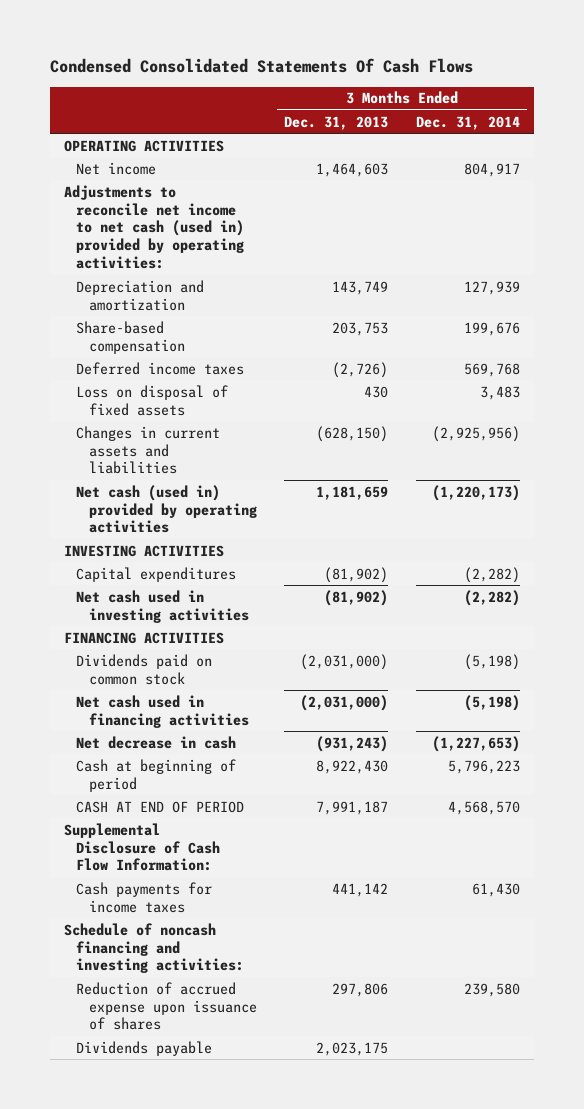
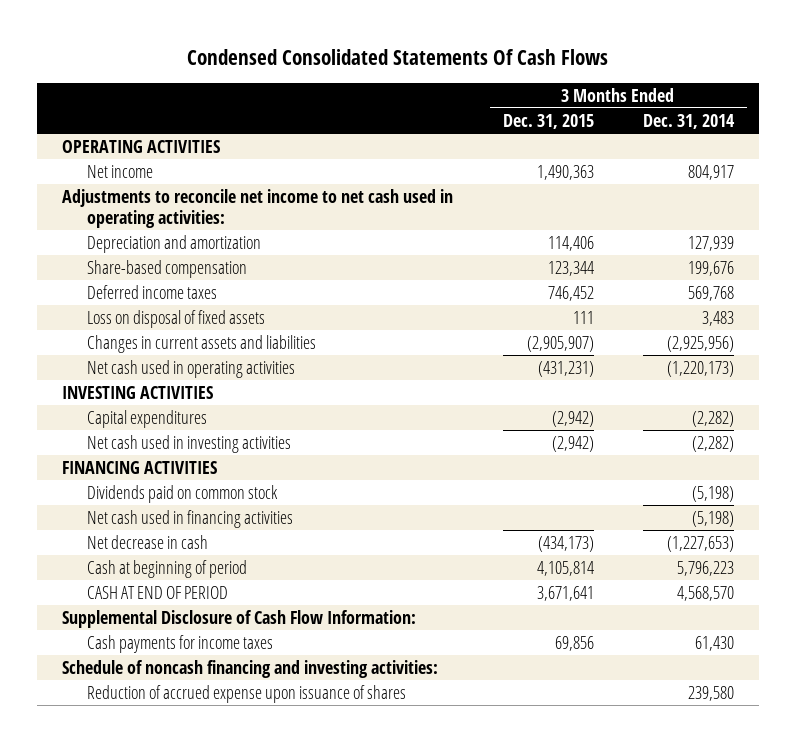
[284,115,389,130] Dec. 31, 2013 -> none
none -> [502,113,594,129] Dec. 31, 2015
[63,184,245,270] Adjustments to reconcile net income to net cash (used in) provided by operating activities: -> [61,188,453,228] Adjustments to reconcile net income to net cash used in operating activities:
[76,484,257,534] Net cash (used in) provided by operating activities -> [86,359,295,378] Net cash used in operating activities
[76,1040,213,1056] Dividends payable -> none

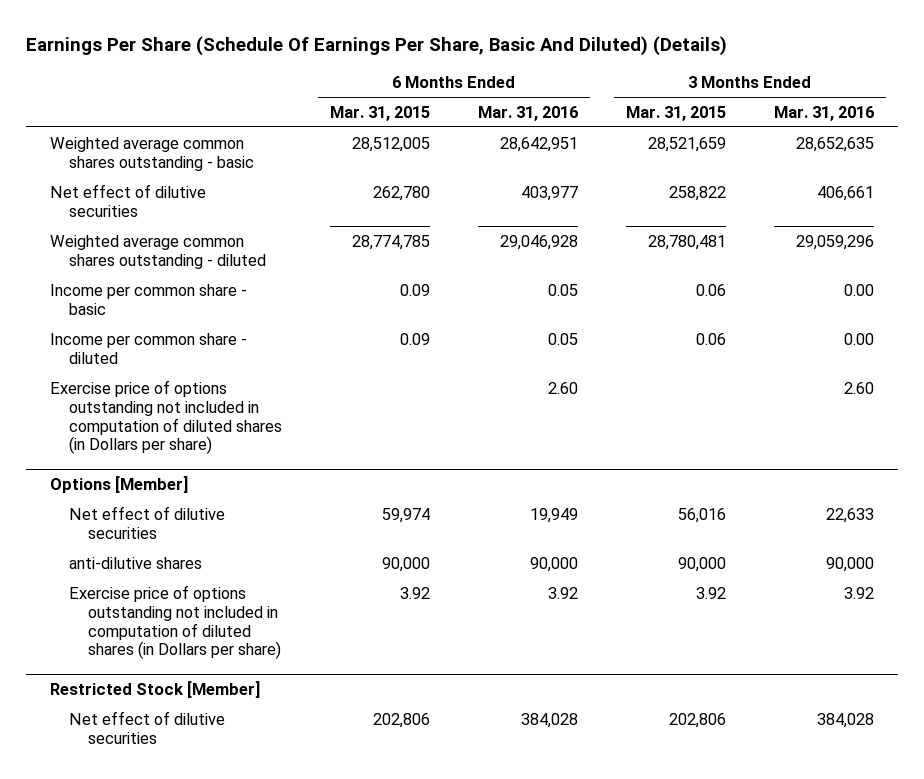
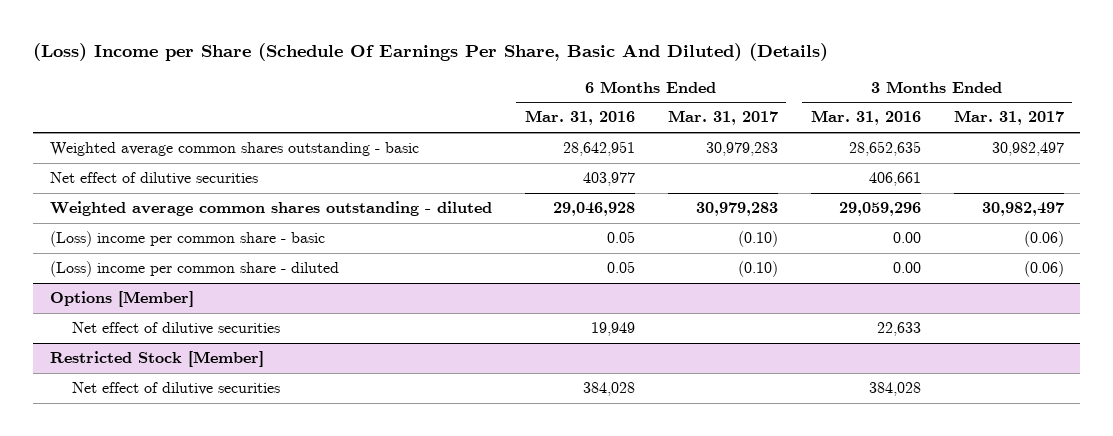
[26,36,728,57] Earnings Per Share (Schedule Of Earnings Per Share, Basic And Diluted) (Details) -> [33,43,829,62] (Loss) Income per Share (Schedule Of Earnings Per Share, Basic And Diluted) (Details)
[329,105,430,121] Mar. 31, 2015 -> none
[625,105,726,121] Mar. 31, 2015 -> none
none -> [667,110,778,126] Mar. 31, 2017
none -> [953,110,1064,126] Mar. 31, 2017
[50,379,282,455] Exercise price of options outstanding not included in computation of diluted shares (in Dollars per share) -> none
[50,283,248,315] Income per common share - basic -> [49,231,325,248] (Loss) income per common share - basic
[50,332,248,364] Income per common share - diluted -> [49,261,339,278] (Loss) income per common share - diluted
[68,556,202,569] anti-dilutive shares -> none
[68,584,281,660] Exercise price of options outstanding not included in computation of diluted shares (in Dollars per share) -> none

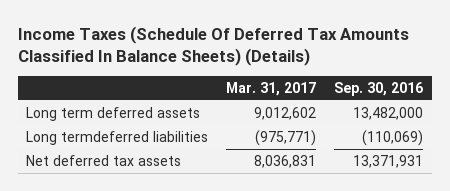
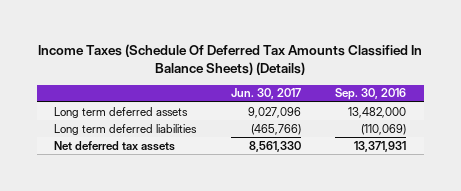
[226,81,317,96] Mar. 31, 2017 -> none
none -> [230,88,301,100] Jun. 30, 2017
[26,131,209,146] Long termdeferred liabilities -> [54,123,198,135] Long term deferred liabilities

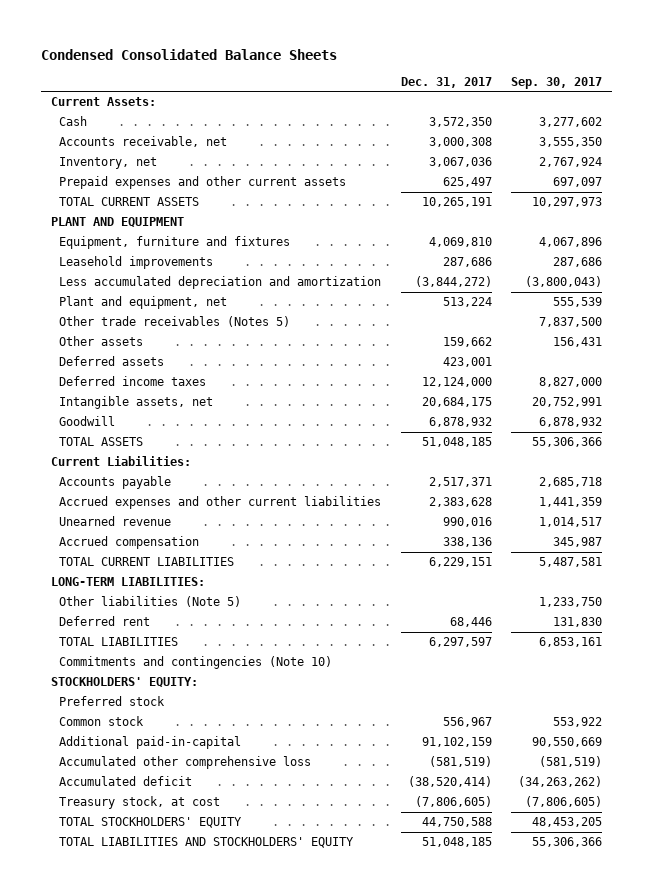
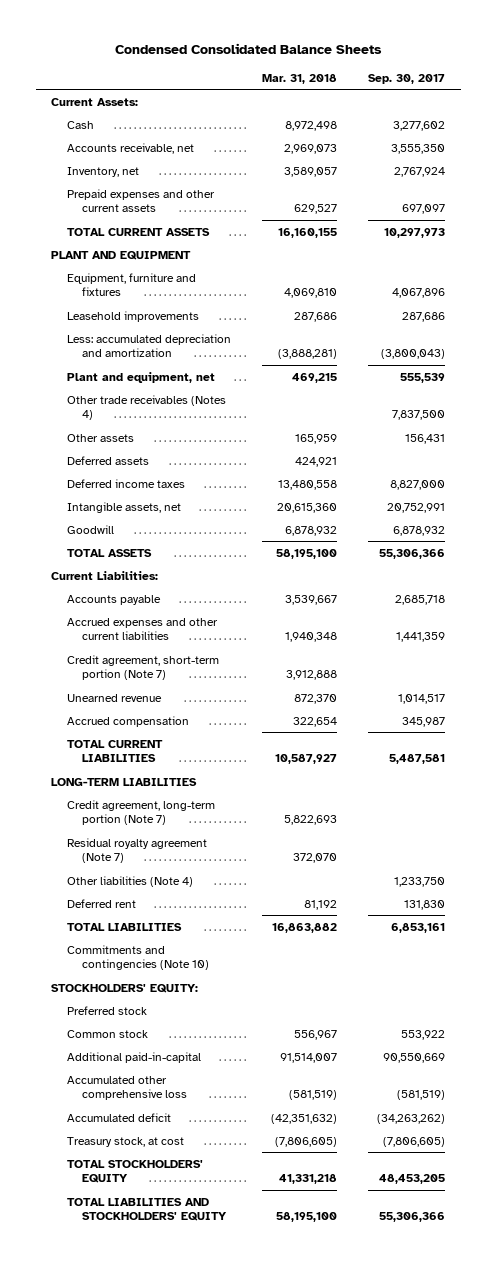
[400,76,492,88] Dec. 31, 2017 -> none
none -> [261,73,337,84] Mar. 31, 2018
[59,276,382,290] Less accumulated depreciation and amortization -> [66,333,231,358] Less: accumulated depreciation and amortization
[59,316,291,328] Other trade receivables (Notes 5) -> [66,394,226,421] Other trade receivables (Notes 4)
none -> [66,654,219,681] Credit agreement, short-term portion (Note 7)
[50,577,205,587] LONG-TERM LIABILITIES: -> [51,777,198,786] LONG-TERM LIABILITIES
none -> [66,799,215,826] Credit agreement, long-term portion (Note 7)
none -> [66,837,207,864] Residual royalty agreement (Note 7)
[59,596,242,608] Other liabilities (Note 5) -> [66,875,193,887] Other liabilities (Note 4)

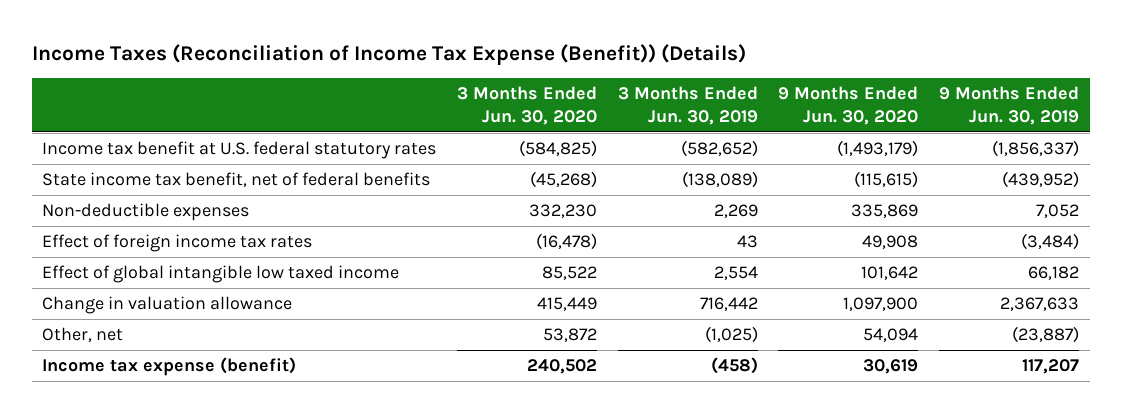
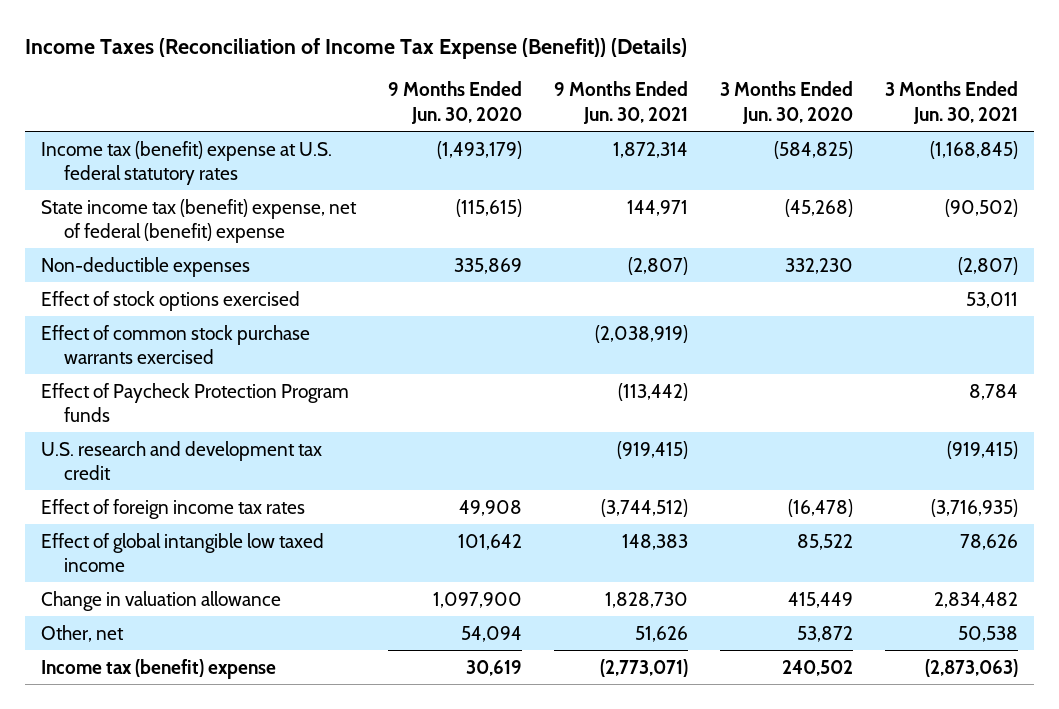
[617,85,758,126] 3 Months Ended Jun. 30, 2019 -> none
[939,85,1080,126] 9 Months Ended Jun. 30, 2019 -> none
none -> [553,81,688,124] 9 Months Ended Jun. 30, 2021
none -> [884,81,1018,124] 3 Months Ended Jun. 30, 2021
[42,141,437,160] Income tax benefit at U.S. federal statutory rates -> [40,140,332,185] Income tax (benefit) expense at U.S. federal statutory rates
[42,172,431,188] State income tax benefit, net of federal benefits -> [40,198,357,243] State income tax (benefit) expense, net of federal (benefit) expense
none -> [40,290,300,311] Effect of stock options exercised
none -> [40,324,310,364] Effect of common stock purchase warrants exercised
none -> [40,382,349,422] Effect of Paycheck Protection Program funds
none -> [40,440,322,480] U.S. research and development tax credit
[42,357,297,377] Income tax expense (benefit) -> [40,658,276,679] Income tax (benefit) expense

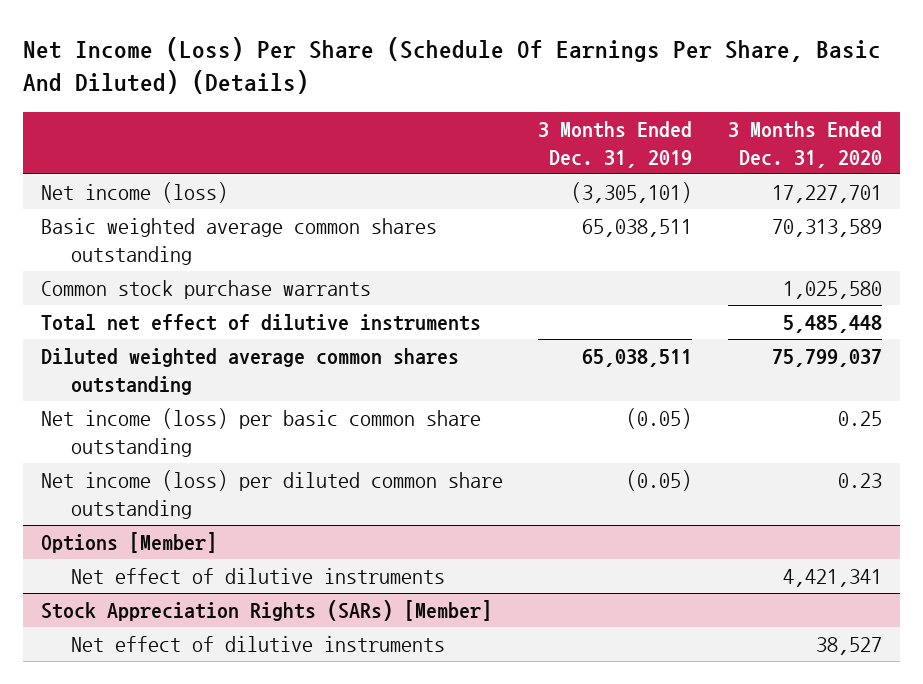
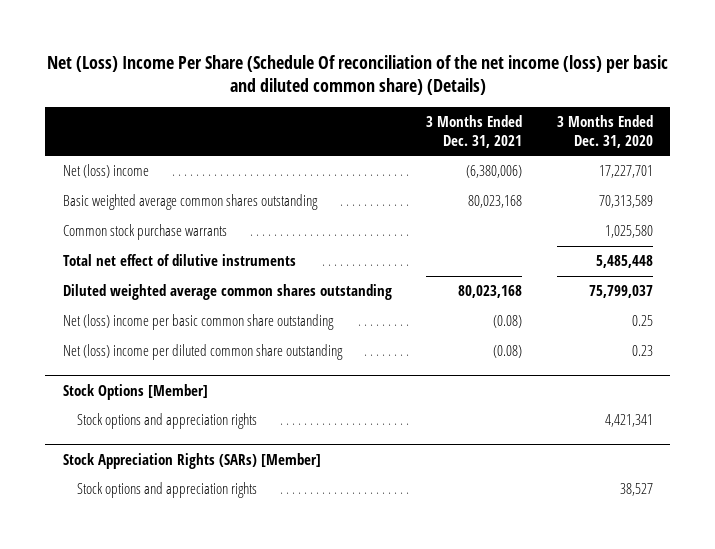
[22,36,881,95] Net Income (Loss) Per Share (Schedule Of Earnings Per Share, Basic And Diluted) (Details) -> [46,54,668,96] Net (Loss) Income Per Share (Schedule Of reconciliation of the net income (loss) per basic and diluted common share) (Details)
[538,121,693,168] 3 Months Ended Dec. 31, 2019 -> none
none -> [426,115,523,148] 3 Months Ended Dec. 31, 2021
[40,181,228,203] Net income (loss) -> [62,164,149,179] Net (loss) income
[40,407,481,457] Net income (loss) per basic common share outstanding -> [62,314,334,331] Net (loss) income per basic common share outstanding
[40,469,503,519] Net income (loss) per diluted common share outstanding -> [62,344,343,361] Net (loss) income per diluted common share outstanding
[40,531,217,553] Options [Member] -> [62,383,208,400] Stock Options [Member]
[71,567,446,584] Net effect of dilutive instruments -> [76,413,257,430] Stock options and appreciation rights
[71,635,446,652] Net effect of dilutive instruments -> [76,482,257,499] Stock options and appreciation rights

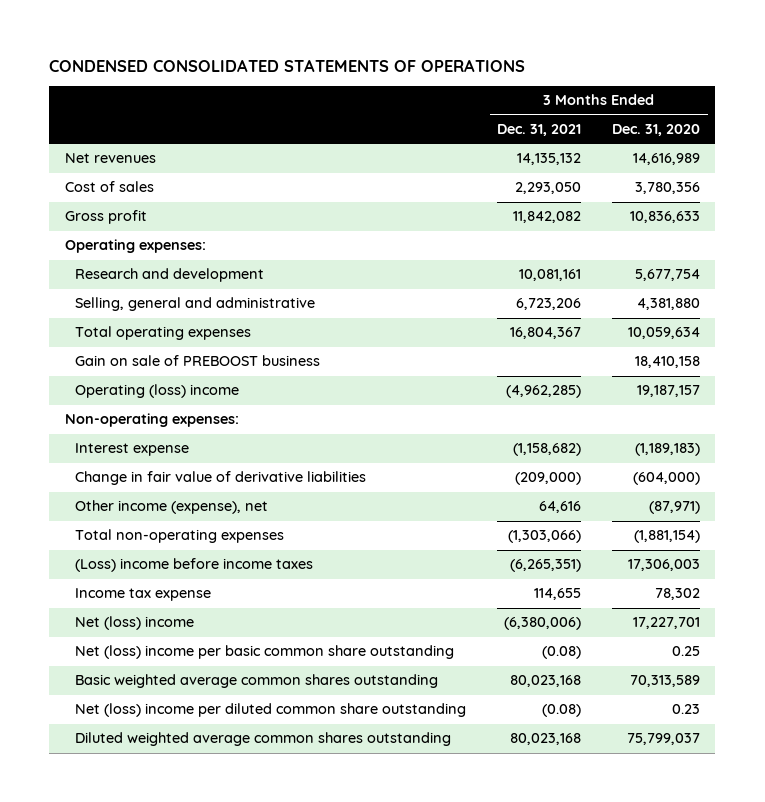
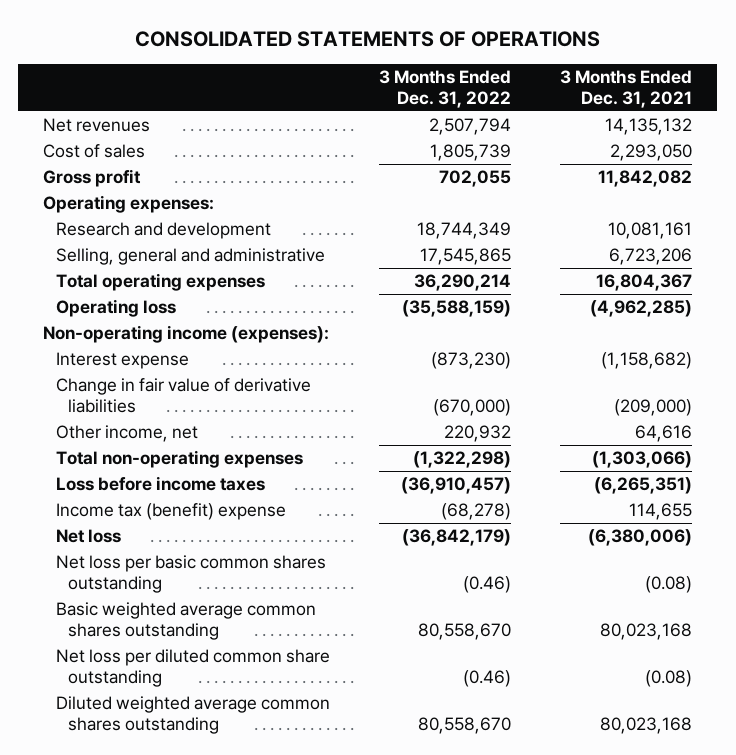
[49,58,526,72] CONDENSED CONSOLIDATED STATEMENTS OF OPERATIONS -> [134,30,600,47] CONSOLIDATED STATEMENTS OF OPERATIONS
[612,124,701,137] Dec. 31, 2020 -> none
none -> [379,70,512,109] 3 Months Ended Dec. 31, 2022
[75,355,321,367] Gain on sale of PREBOOST business -> none
[75,384,240,399] Operating (loss) income -> [55,299,176,318] Operating loss
[64,413,239,428] Non-operating expenses: -> [43,325,330,344] Non-operating income (expenses):
[75,500,269,515] Other income (expense), net -> [55,425,198,443] Other income, net
[75,558,314,573] (Loss) income before income taxes -> [55,476,265,492] Loss before income taxes
[75,588,212,602] Income tax expense -> [55,503,286,521] Income tax (benefit) expense
[75,616,195,631] Net (loss) income -> [55,529,121,544] Net loss
[75,645,455,660] Net (loss) income per basic common share outstanding -> [55,555,326,594] Net loss per basic common shares outstanding
[75,703,467,718] Net (loss) income per diluted common share outstanding -> [55,649,330,688] Net loss per diluted common share outstanding

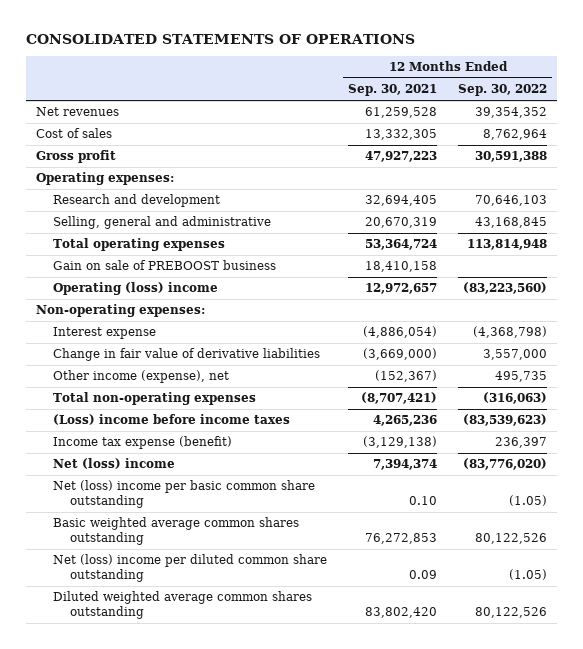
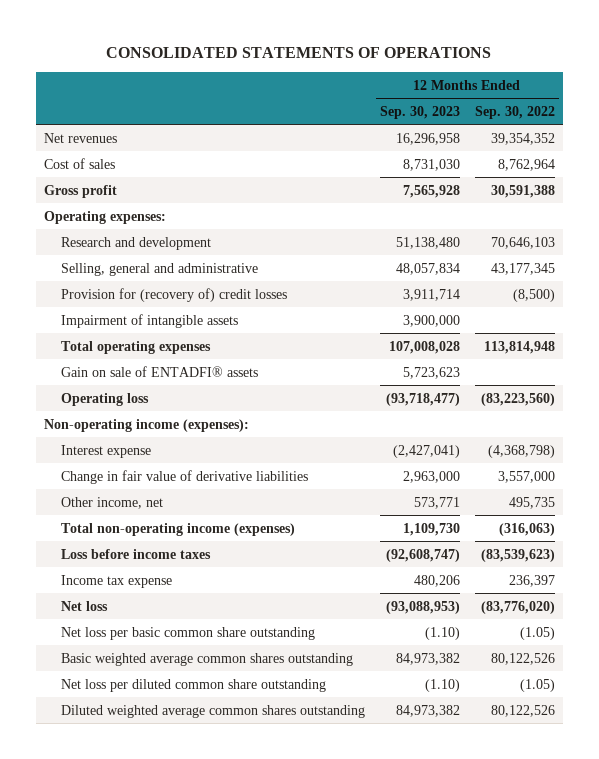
[348,84,438,97] Sep. 30, 2021 -> none
none -> [379,105,460,119] Sep. 30, 2023
[475,217,548,229] 43,168,845 -> [491,262,556,275] 43,177,345
none -> [60,287,287,302] Provision for (recovery of) credit losses
none -> [60,313,238,328] Impairment of intangible assets
[53,260,277,271] Gain on sale of PREBOOST business -> [60,365,258,377] Gain on sale of ENTADFI® assets
[53,282,219,296] Operating (loss) income -> [60,392,149,406] Operating loss
[36,304,206,318] Non-operating expenses: -> [43,418,249,432] Non-operating income (expenses):
[53,370,230,384] Other income (expense), net -> [60,496,163,509] Other income, net
[53,392,257,406] Total non-operating expenses -> [60,522,295,536] Total non-operating income (expenses)
[53,414,291,426] (Loss) income before income taxes -> [60,548,211,559] Loss before income taxes
[53,436,233,450] Income tax expense (benefit) -> [60,574,172,588] Income tax expense
[53,458,176,470] Net (loss) income -> [60,600,108,611] Net loss
[53,480,316,508] Net (loss) income per basic common share outstanding -> [60,626,315,640] Net loss per basic common share outstanding
[53,554,328,582] Net (loss) income per diluted common share outstanding -> [60,678,326,692] Net loss per diluted common share outstanding

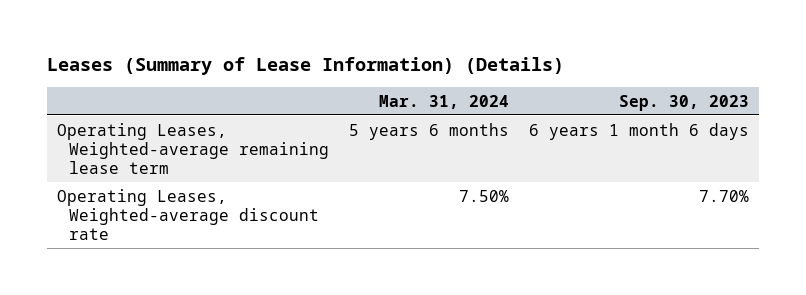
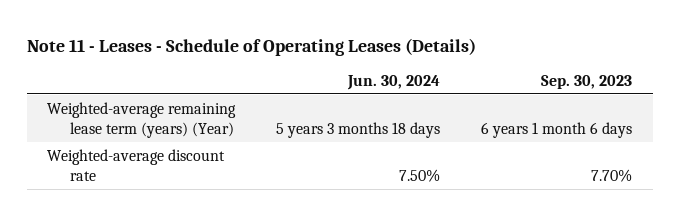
[46,57,564,76] Leases (Summary of Lease Information) (Details) -> [27,37,477,56] Note 11 - Leases - Schedule of Operating Leases (Details)
[379,94,510,109] Mar. 31, 2024 -> none
none -> [347,75,441,91] Jun. 30, 2024
[56,122,329,174] Operating Leases, Weighted-average remaining lease term -> [47,101,237,139] Weighted-average remaining lease term (years) (Year)
[56,188,319,240] Operating Leases, Weighted-average discount rate -> [47,148,226,182] Weighted-average discount rate

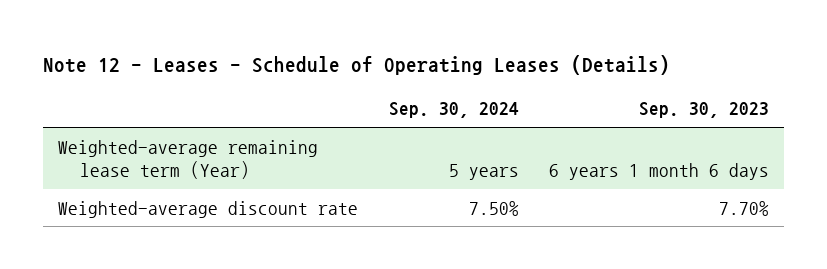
[27,37,477,56] Note 11 - Leases - Schedule of Operating Leases (Details) -> [42,55,670,76] Note 12 - Leases - Schedule of Operating Leases (Details)
[347,75,441,91] Jun. 30, 2024 -> none
none -> [388,102,519,119] Sep. 30, 2024
[47,101,237,139] Weighted-average remaining lease term (years) (Year) -> [58,139,319,180] Weighted-average remaining lease term (Year)

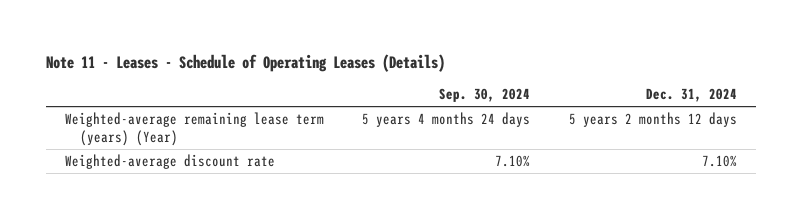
[42,55,670,76] Note 12 - Leases - Schedule of Operating Leases (Details) -> [45,53,445,72] Note 11 - Leases - Schedule of Operating Leases (Details)
[639,102,770,119] Sep. 30, 2023 -> none
none -> [645,88,737,103] Dec. 31, 2024
[58,139,319,180] Weighted-average remaining lease term (Year) -> [64,112,324,146] Weighted-average remaining lease term (years) (Year)
[448,164,519,181] 5 years -> [362,112,531,128] 5 years 4 months 24 days
[468,200,519,216] 7.50% -> [495,155,531,168] 7.10%

